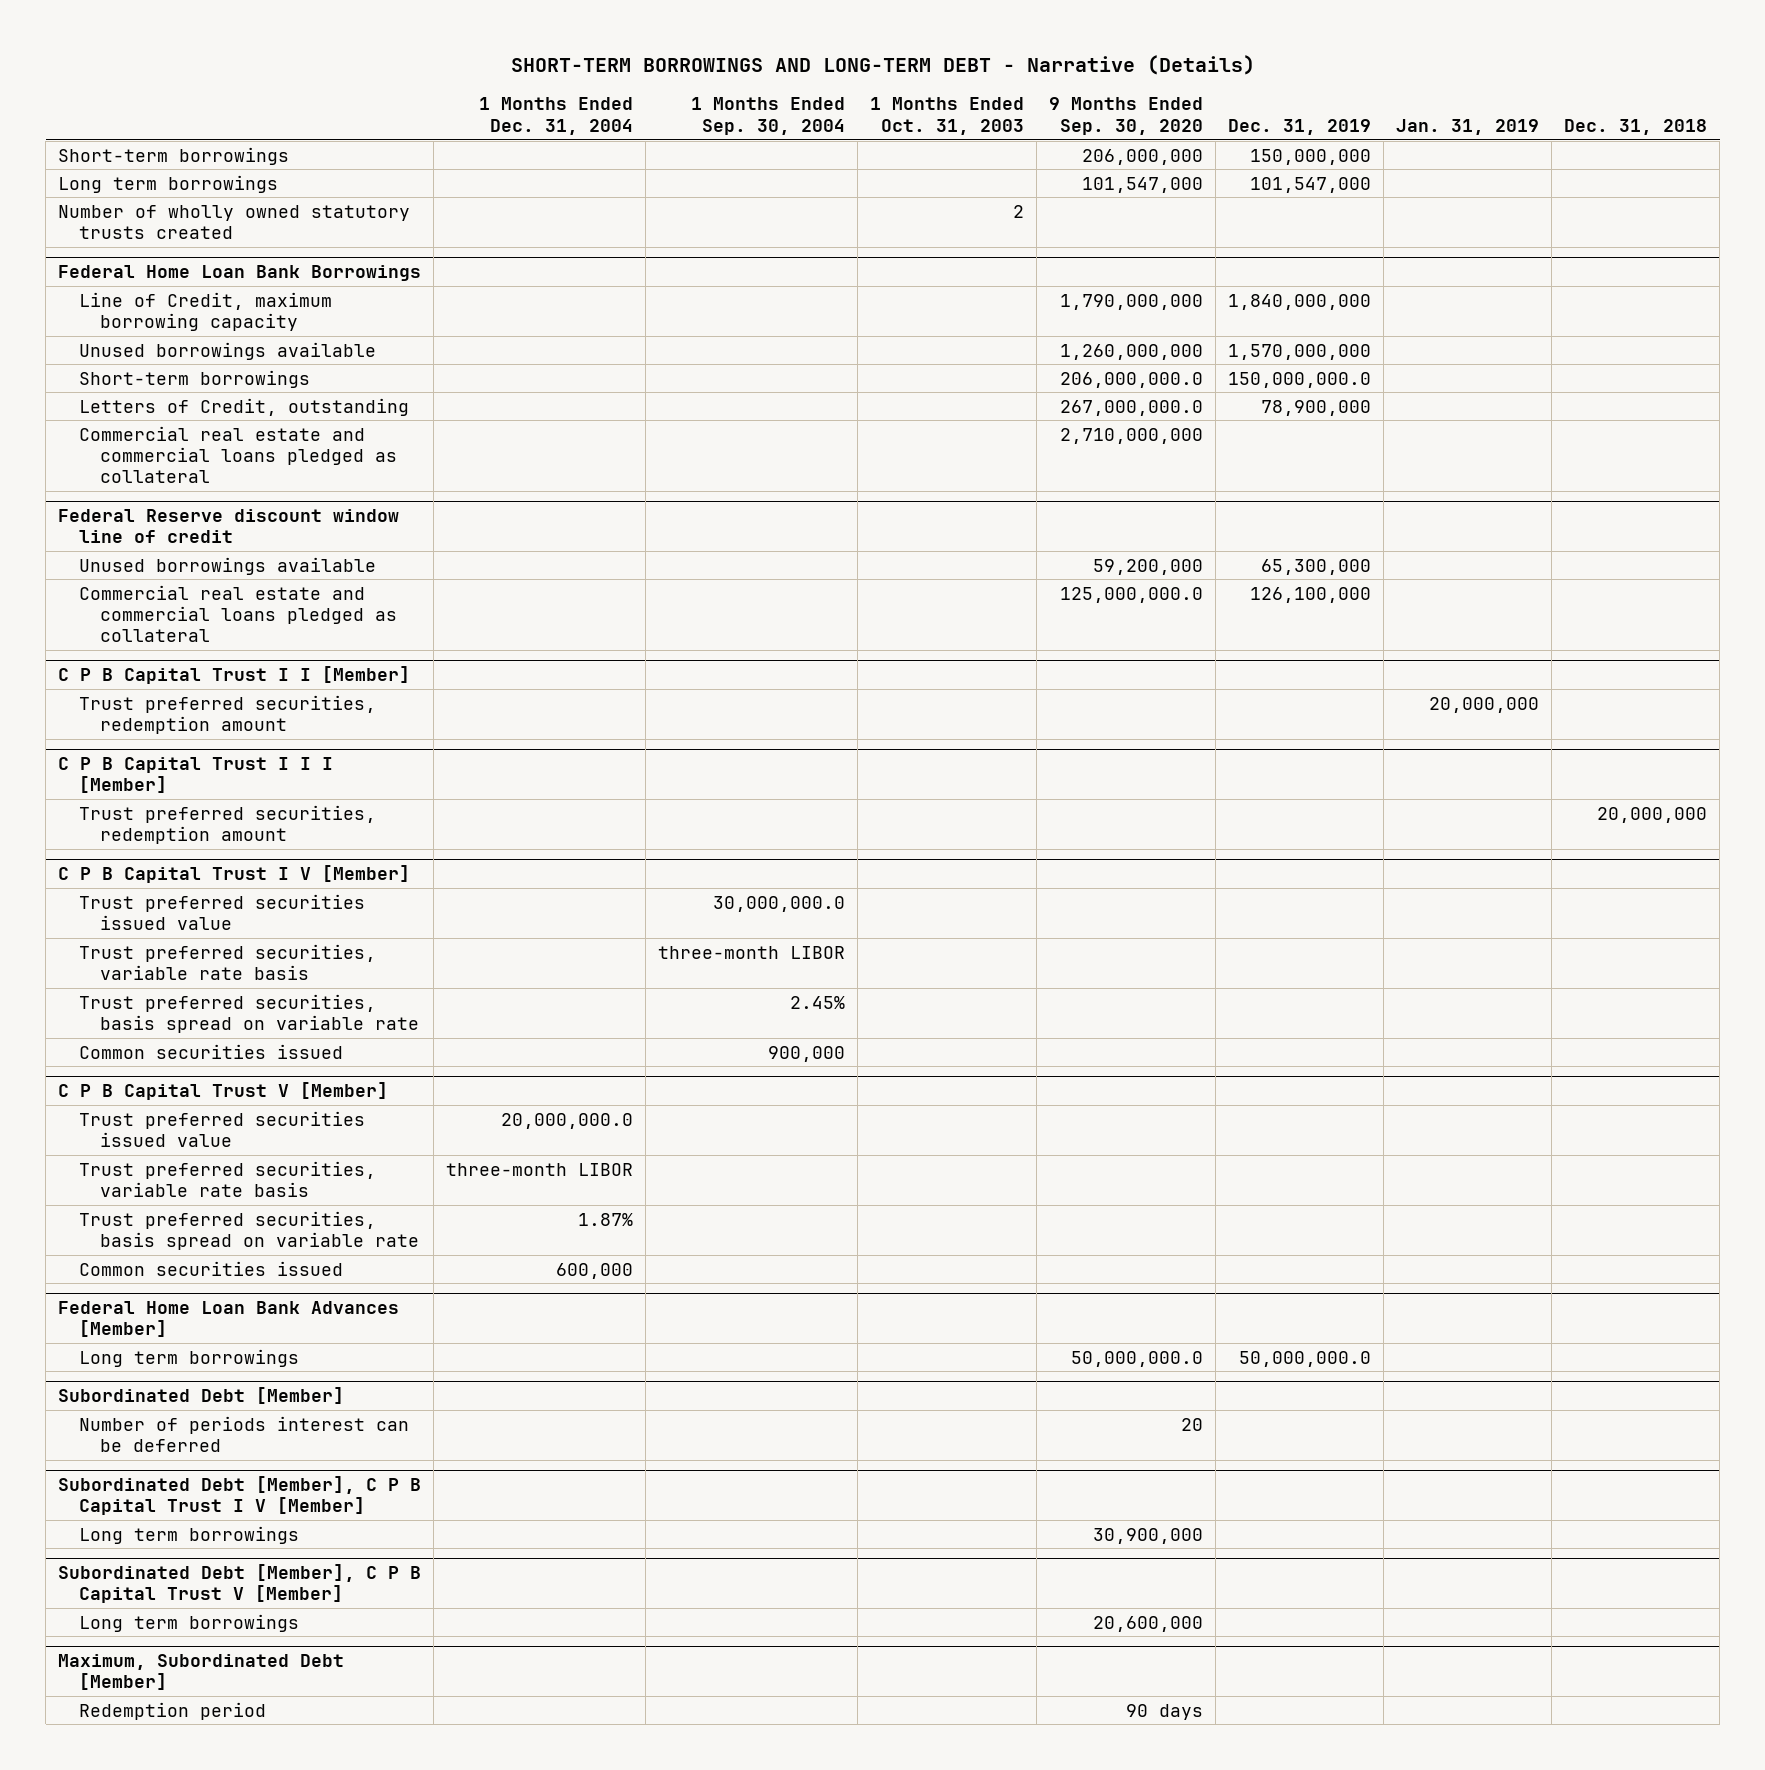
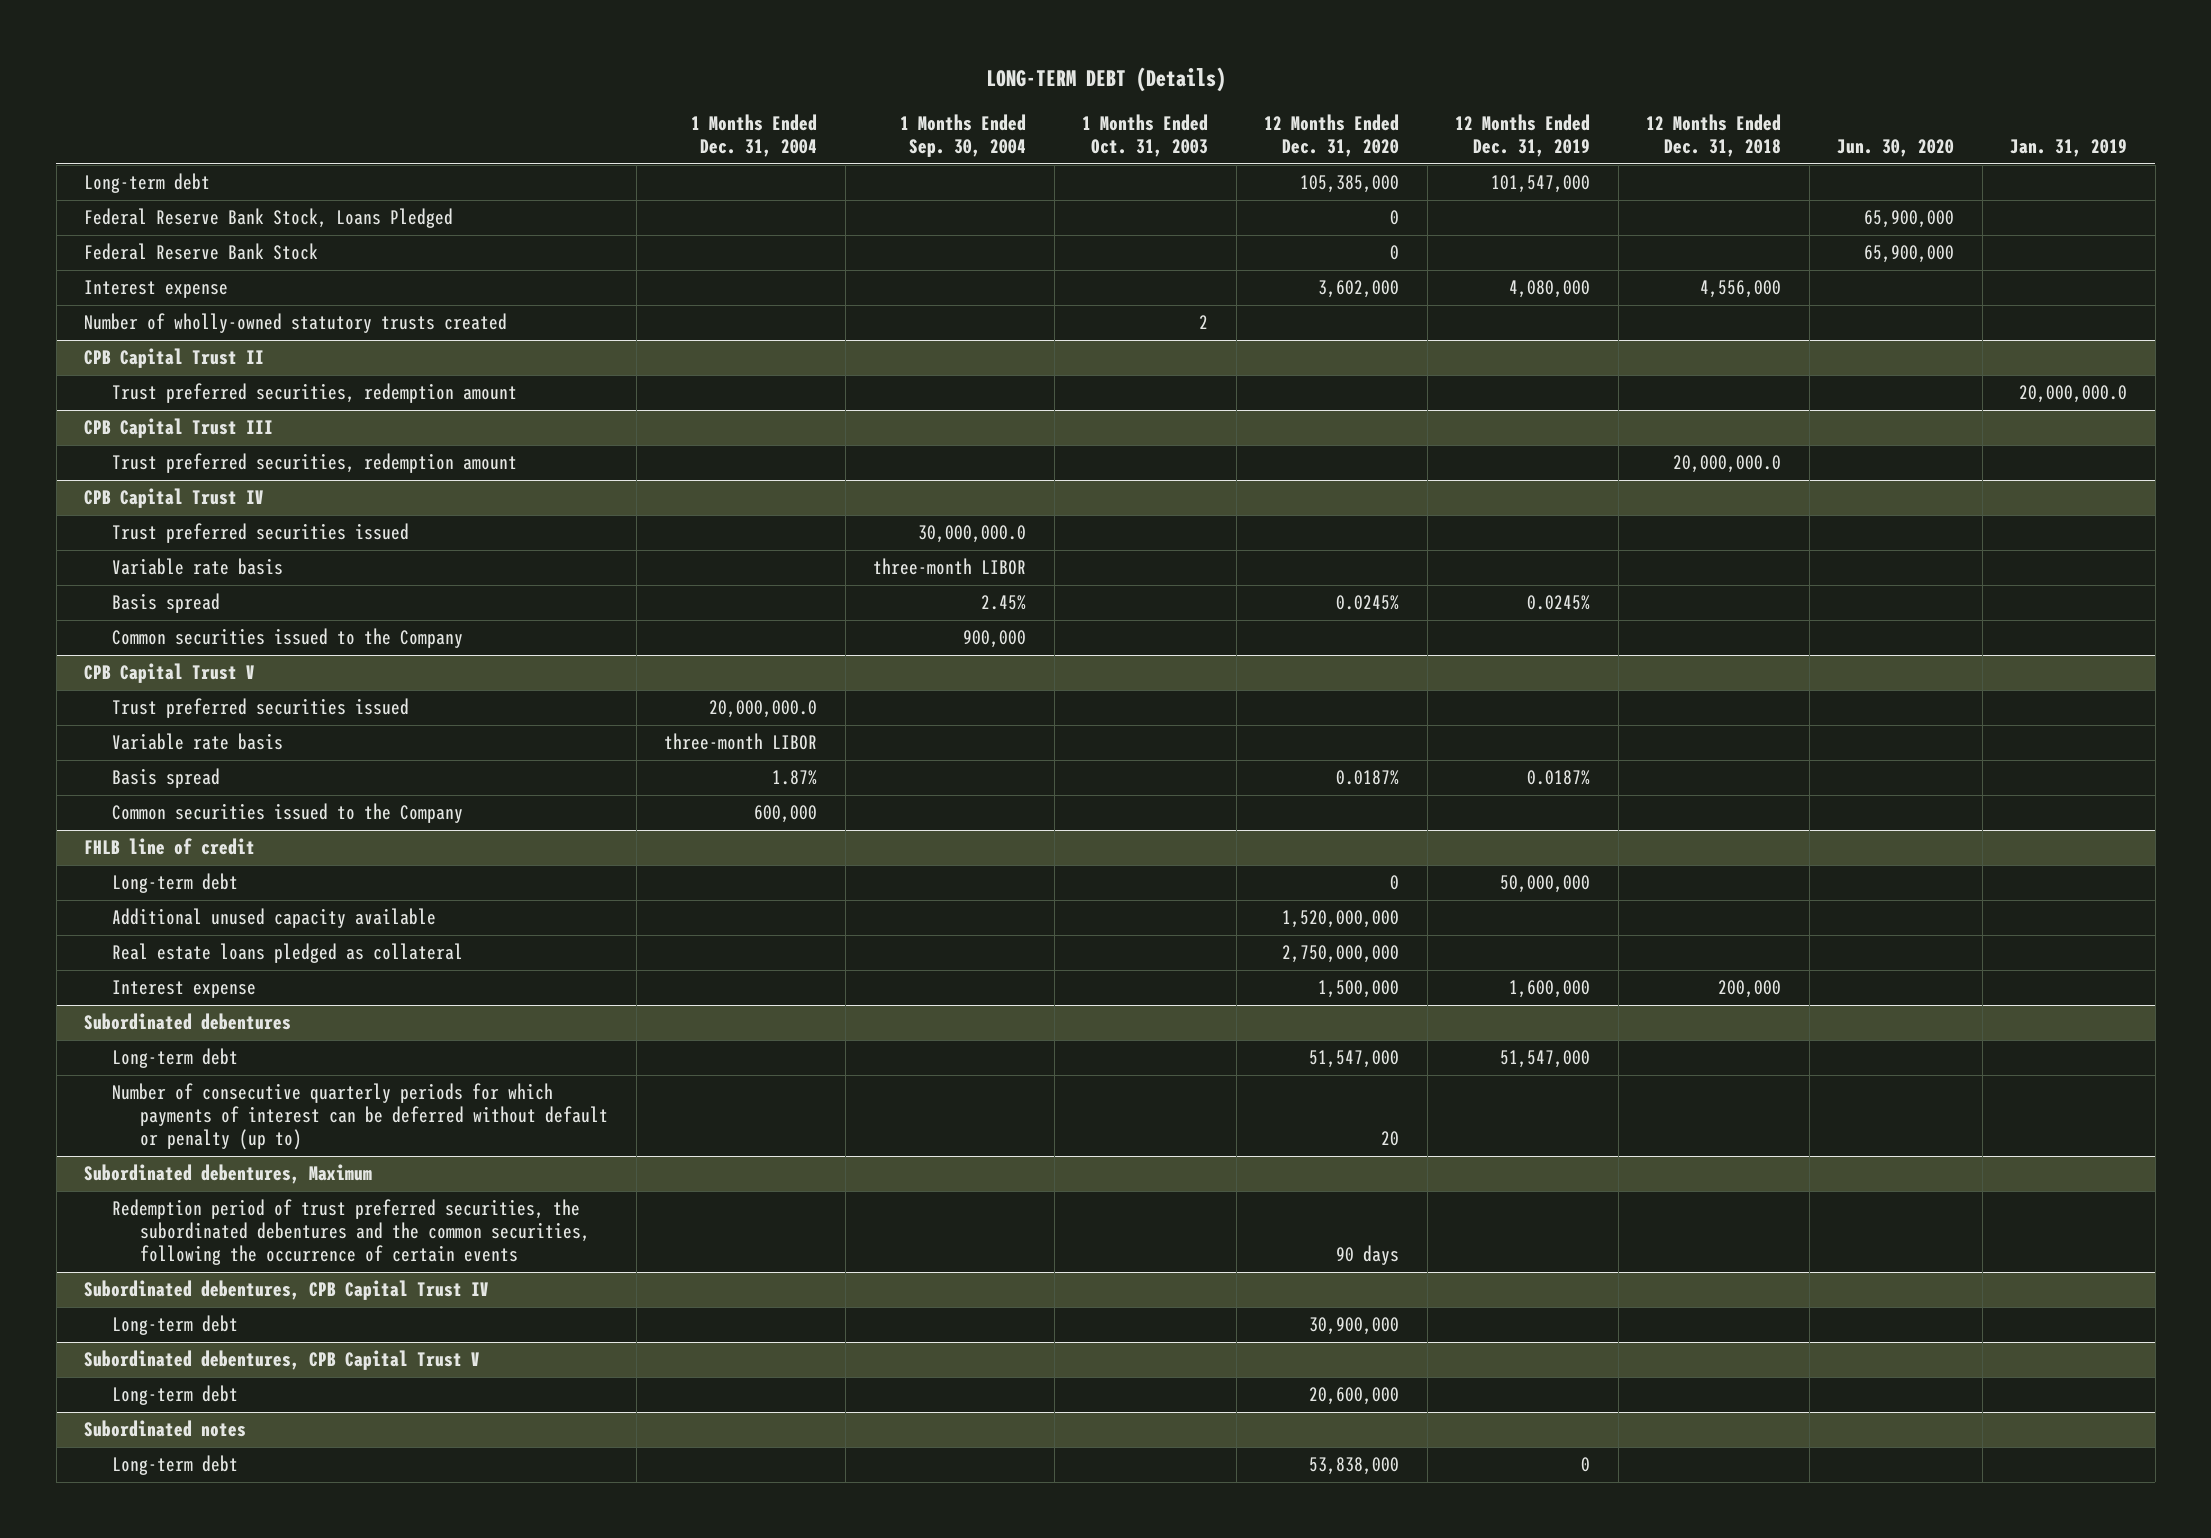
[510,55,1255,76] SHORT-TERM BORROWINGS AND LONG-TERM DEBT - Narrative (Details) -> [985,67,1226,93] LONG-TERM DEBT (Details)
[1049,97,1204,135] 9 Months Ended Sep. 30, 2020 -> none
[1228,118,1372,135] Dec. 31, 2019 -> none
[1564,118,1708,135] Dec. 31, 2018 -> none
none -> [1264,114,1400,157] 12 Months Ended Dec. 31, 2020
none -> [1455,114,1591,157] 12 Months Ended Dec. 31, 2019
none -> [1646,114,1782,157] 12 Months Ended Dec. 31, 2018
none -> [1837,138,1955,157] Jun. 30, 2020
[58,146,290,165] Short-term borrowings -> none
[58,265,422,282] Federal Home Loan Bank Borrowings -> none
[79,291,333,331] Line of Credit, maximum borrowing capacity -> none
[79,341,377,360] Unused borrowings available -> none
[79,369,311,388] Short-term borrowings -> none
[79,397,410,416] Letters of Credit, outstanding -> none
[79,425,398,484] Commercial real estate and commercial loans pledged as collateral -> none
[58,509,400,544] Federal Reserve discount window line of credit -> none
[79,556,377,575] Unused borrowings available -> none
[79,584,398,643] Commercial real estate and commercial loans pledged as collateral -> none
[58,174,279,193] Long term borrowings -> [84,173,211,194] Long-term debt
none -> [84,208,454,229] Federal Reserve Bank Stock, Loans Pledged
none -> [84,243,319,261] Federal Reserve Bank Stock
none -> [84,280,229,299] Interest expense
[58,204,411,239] Number of wholly owned statutory trusts created -> [84,313,508,334] Number of wholly-owned statutory trusts created
[58,666,411,685] C P B Capital Trust I I [Member] -> [84,348,265,369] CPB Capital Trust II
[1429,696,1540,713] 20,000,000 -> [2019,385,2128,404] 20,000,000.0
[58,757,334,794] C P B Capital Trust I I I [Member] -> [84,418,274,439] CPB Capital Trust III
[58,1476,422,1516] Subordinated Debt [Member], C P B Capital Trust I V [Member] -> none
[79,1525,300,1544] Long term borrowings -> none
[58,1564,422,1604] Subordinated Debt [Member], C P B Capital Trust V [Member] -> none
[79,1613,300,1632] Long term borrowings -> none
[58,865,411,884] C P B Capital Trust I V [Member] -> [84,488,265,509] CPB Capital Trust IV
[79,893,366,930] Trust preferred securities issued value -> [112,523,410,544] Trust preferred securities issued
[79,943,377,980] Trust preferred securities, variable rate basis -> [112,558,284,576] Variable rate basis
[79,993,420,1033] Trust preferred securities, basis spread on variable rate -> [112,593,221,614] Basis spread
[79,1043,344,1059] Common securities issued -> [112,628,464,649] Common securities issued to the Company
[58,1082,389,1101] C P B Capital Trust V [Member] -> [84,663,256,684] CPB Capital Trust V
[79,1110,366,1147] Trust preferred securities issued value -> [112,698,410,719] Trust preferred securities issued
[79,1160,377,1197] Trust preferred securities, variable rate basis -> [112,733,284,751] Variable rate basis
[79,1210,420,1250] Trust preferred securities, basis spread on variable rate -> [112,768,221,789] Basis spread
[79,1260,344,1276] Common securities issued -> [112,803,464,824] Common securities issued to the Company
[58,1301,400,1338] Federal Home Loan Bank Advances [Member] -> [84,838,256,856] FHLB line of credit
[79,1348,300,1367] Long term borrowings -> [112,873,239,894] Long-term debt
none -> [112,908,437,929] Additional unused capacity available
none -> [112,943,464,964] Real estate loans pledged as collateral
none -> [112,980,257,999] Interest expense
[58,1387,345,1405] Subordinated Debt [Member] -> [84,1013,292,1031] Subordinated debentures
none -> [112,1048,239,1069] Long-term debt
[79,1415,410,1452] Number of periods interest can be deferred -> [112,1083,609,1150] Number of consecutive quarterly periods for which payments of interest can be deferred without default or penalty (up to)
[58,1654,345,1691] Maximum, Subordinated Debt [Member] -> [84,1164,373,1185] Subordinated debentures, Maximum
[79,1701,267,1720] Redemption period -> [112,1199,591,1265] Redemption period of trust preferred securities, the subordinated debentures and the common securities, following the occurrence of certain events
none -> [84,1280,490,1301] Subordinated debentures, CPB Capital Trust IV
none -> [112,1315,239,1336] Long-term debt
none -> [84,1350,481,1371] Subordinated debentures, CPB Capital Trust V
none -> [112,1385,239,1406] Long-term debt
none -> [84,1420,247,1438] Subordinated notes
none -> [112,1455,239,1476] Long-term debt

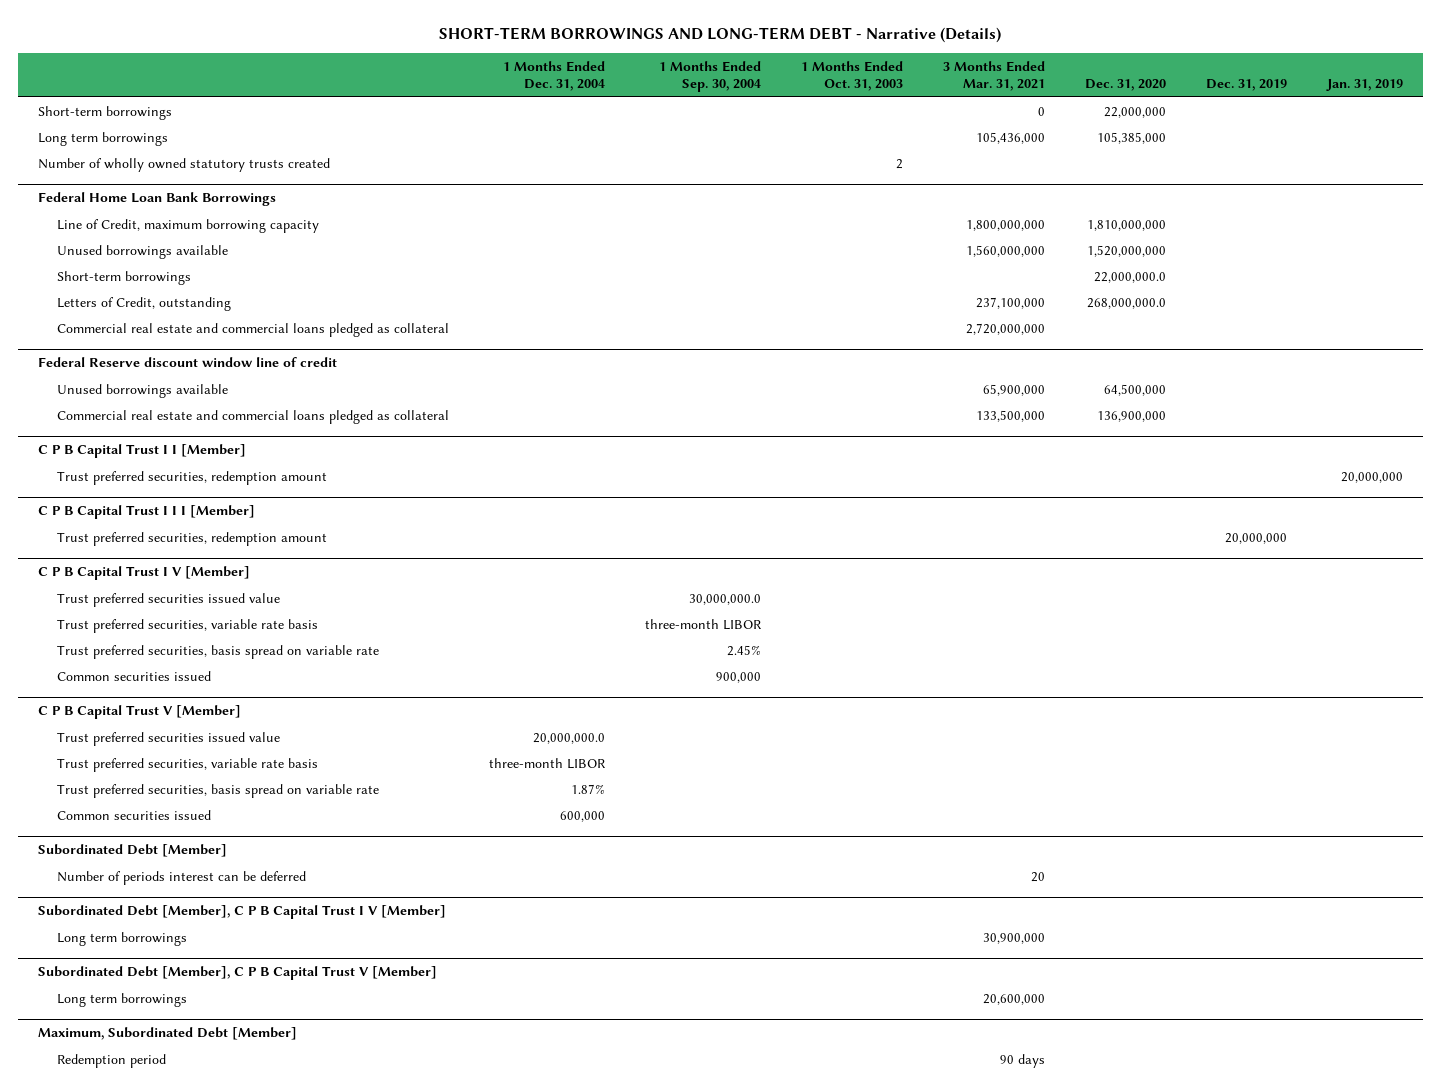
[985,67,1226,93] LONG-TERM DEBT (Details) -> [439,27,1002,44] SHORT-TERM BORROWINGS AND LONG-TERM DEBT - Narrative (Details)
[1264,114,1400,157] 12 Months Ended Dec. 31, 2020 -> none
[1455,114,1591,157] 12 Months Ended Dec. 31, 2019 -> none
[1646,114,1782,157] 12 Months Ended Dec. 31, 2018 -> none
[1837,138,1955,157] Jun. 30, 2020 -> none
none -> [943,60,1046,91] 3 Months Ended Mar. 31, 2021
none -> [1085,78,1167,91] Dec. 31, 2020
none -> [1206,78,1288,91] Dec. 31, 2019
[84,208,454,229] Federal Reserve Bank Stock, Loans Pledged -> none
[84,243,319,261] Federal Reserve Bank Stock -> none
[84,280,229,299] Interest expense -> none
none -> [37,105,172,120] Short-term borrowings
[84,173,211,194] Long-term debt -> [37,131,168,146] Long term borrowings
[84,313,508,334] Number of wholly-owned statutory trusts created -> [37,157,330,172] Number of wholly owned statutory trusts created
none -> [37,192,276,207] Federal Home Loan Bank Borrowings
none -> [57,218,320,233] Line of Credit, maximum borrowing capacity
none -> [57,244,229,259] Unused borrowings available
none -> [57,270,192,285] Short-term borrowings
none -> [57,296,232,311] Letters of Credit, outstanding
none -> [57,322,450,337] Commercial real estate and commercial loans pledged as collateral
none -> [37,357,337,368] Federal Reserve discount window line of credit
none -> [57,383,229,398] Unused borrowings available
none -> [57,409,450,424] Commercial real estate and commercial loans pledged as collateral
[84,348,265,369] CPB Capital Trust II -> [37,444,246,459] C P B Capital Trust I I [Member]
[2019,385,2128,404] 20,000,000.0 -> [1341,471,1404,483] 20,000,000
[84,418,274,439] CPB Capital Trust III -> [37,505,255,520] C P B Capital Trust I I I [Member]
[84,838,256,856] FHLB line of credit -> none
[112,873,239,894] Long-term debt -> none
[112,908,437,929] Additional unused capacity available -> none
[112,943,464,964] Real estate loans pledged as collateral -> none
[112,980,257,999] Interest expense -> none
[112,1048,239,1069] Long-term debt -> none
[84,1280,490,1301] Subordinated debentures, CPB Capital Trust IV -> none
[112,1315,239,1336] Long-term debt -> none
[84,1350,481,1371] Subordinated debentures, CPB Capital Trust V -> none
[112,1385,239,1406] Long-term debt -> none
[84,1420,247,1438] Subordinated notes -> none
[112,1455,239,1476] Long-term debt -> none
[84,488,265,509] CPB Capital Trust IV -> [37,566,250,581] C P B Capital Trust I V [Member]
[112,523,410,544] Trust preferred securities issued -> [57,592,281,607] Trust preferred securities issued value
[112,558,284,576] Variable rate basis -> [57,618,319,633] Trust preferred securities, variable rate basis
[112,593,221,614] Basis spread -> [57,644,380,659] Trust preferred securities, basis spread on variable rate
[112,628,464,649] Common securities issued to the Company -> [57,670,212,681] Common securities issued
[84,663,256,684] CPB Capital Trust V -> [37,705,241,720] C P B Capital Trust V [Member]
[112,698,410,719] Trust preferred securities issued -> [57,731,281,746] Trust preferred securities issued value
[112,733,284,751] Variable rate basis -> [57,757,319,772] Trust preferred securities, variable rate basis
[112,768,221,789] Basis spread -> [57,783,380,798] Trust preferred securities, basis spread on variable rate
[112,803,464,824] Common securities issued to the Company -> [57,809,212,820] Common securities issued
[84,1013,292,1031] Subordinated debentures -> [37,844,227,858] Subordinated Debt [Member]
[112,1083,609,1150] Number of consecutive quarterly periods for which payments of interest can be deferred without default or penalty (up to) -> [57,870,307,885] Number of periods interest can be deferred
none -> [37,905,446,920] Subordinated Debt [Member], C P B Capital Trust I V [Member]
none -> [57,931,188,946] Long term borrowings
none -> [37,966,437,981] Subordinated Debt [Member], C P B Capital Trust V [Member]
none -> [57,992,188,1007] Long term borrowings
[84,1164,373,1185] Subordinated debentures, Maximum -> [37,1027,297,1041] Maximum, Subordinated Debt [Member]
[112,1199,591,1265] Redemption period of trust preferred securities, the subordinated debentures and the common securities, following the occurrence of certain events -> [57,1053,167,1068] Redemption period

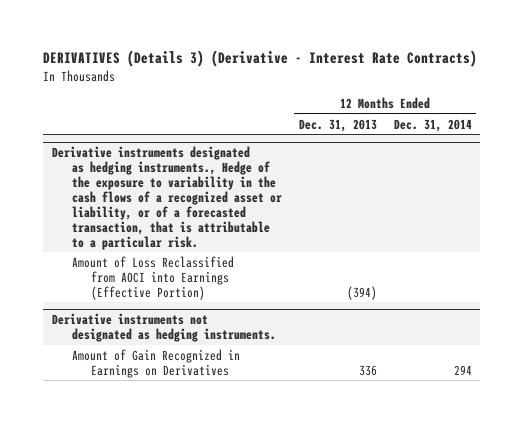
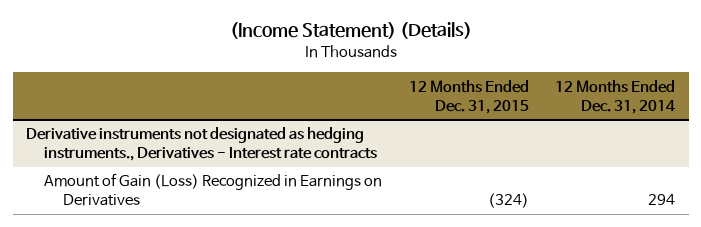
[43,50,478,68] DERIVATIVES (Details 3) (Derivative - Interest Rate Contracts) -> [229,22,472,40] (Income Statement) (Details)
[298,118,377,132] Dec. 31, 2013 -> none
none -> [408,79,529,114] 12 Months Ended Dec. 31, 2015
[51,146,282,250] Derivative instruments designated as hedging instruments., Hedge of the exposure to variability in the cash flows of a recognized asset or liability, or of a forecasted transaction, that is attributable to a particular risk. -> none
[71,255,234,300] Amount of Loss Reclassified from AOCI into Earnings (Effective Portion) -> none
[51,313,276,343] Derivative instruments not designated as hedging instruments. -> [26,127,378,162] Derivative instruments not designated as hedging instruments., Derivatives - Interest rate contracts
[71,348,240,378] Amount of Gain Recognized in Earnings on Derivatives -> [44,173,383,207] Amount of Gain (Loss) Recognized in Earnings on Derivatives

